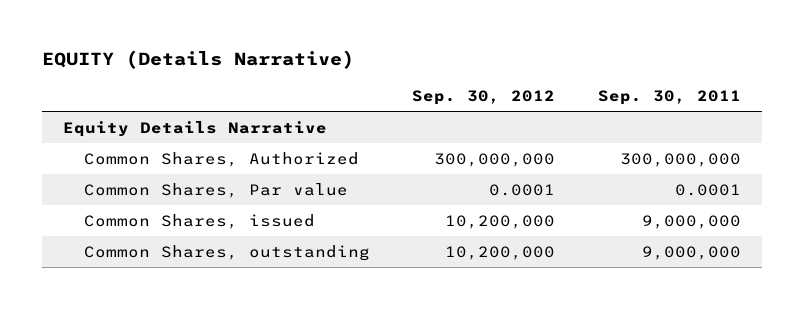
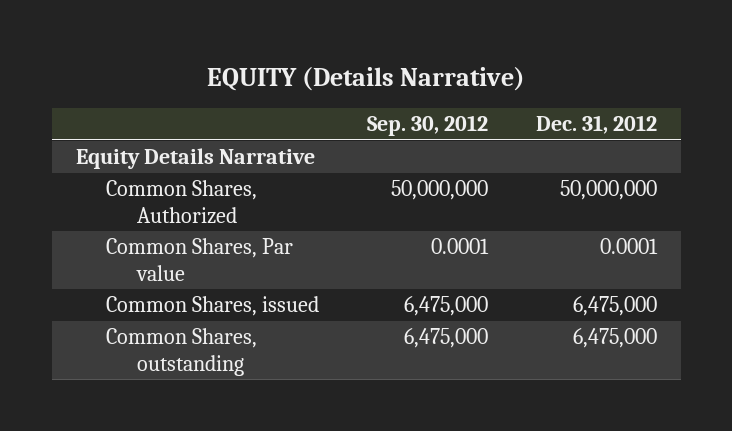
[597,90,741,106] Sep. 30, 2011 -> none
none -> [535,115,657,135] Dec. 31, 2012
[434,152,556,167] 300,000,000 -> [391,180,489,201] 50,000,000
[445,214,556,229] 10,200,000 -> [404,296,489,317] 6,475,000
[445,245,556,260] 10,200,000 -> [404,328,489,349] 6,475,000

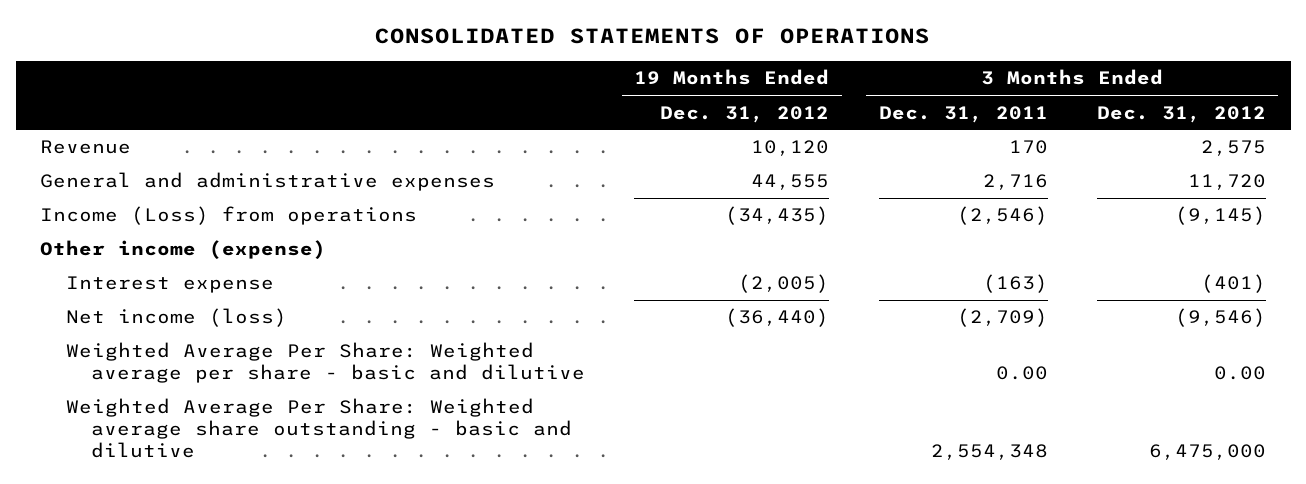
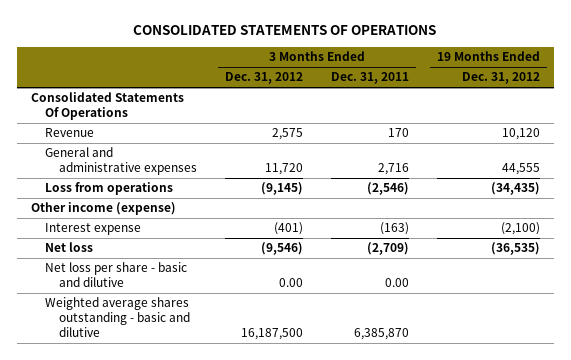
none -> [30,92,184,121] Consolidated Statements Of Operations
[40,206,418,226] Income (Loss) from operations -> [45,182,174,196] Loss from operations
[738,274,830,294] (2,005) -> [501,222,541,236] (2,100)
[65,308,287,328] Net income (loss) -> [45,242,94,253] Net loss
[725,308,830,328] (36,440) -> [491,242,541,256] (36,535)
[65,342,586,384] Weighted Average Per Share: Weighted average per share - basic and dilutive -> [45,262,188,288] Net loss per share - basic and dilutive
[65,398,573,458] Weighted Average Per Share: Weighted average share outstanding - basic and dilutive -> [45,297,191,338] Weighted average shares outstanding - basic and dilutive
[930,443,1048,460] 2,554,348 -> [354,328,410,341] 6,385,870
[1148,443,1266,460] 6,475,000 -> [241,328,304,341] 16,187,500

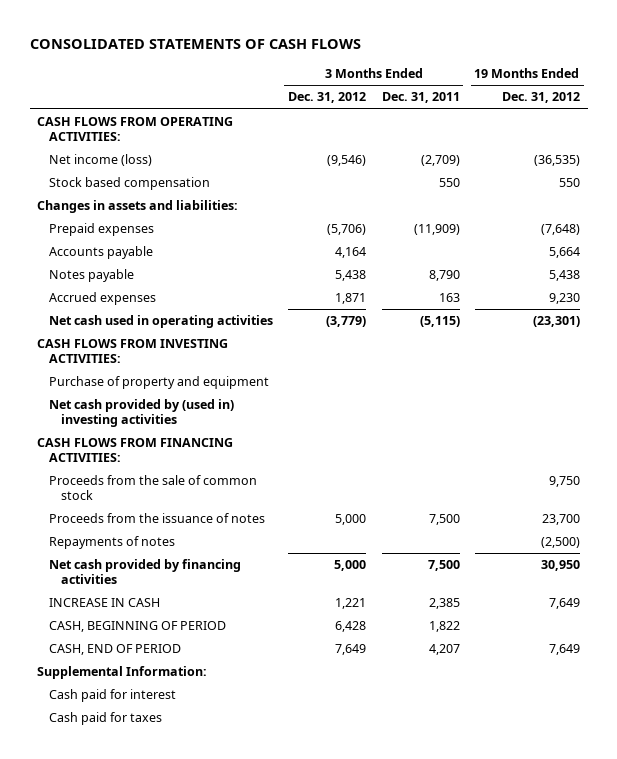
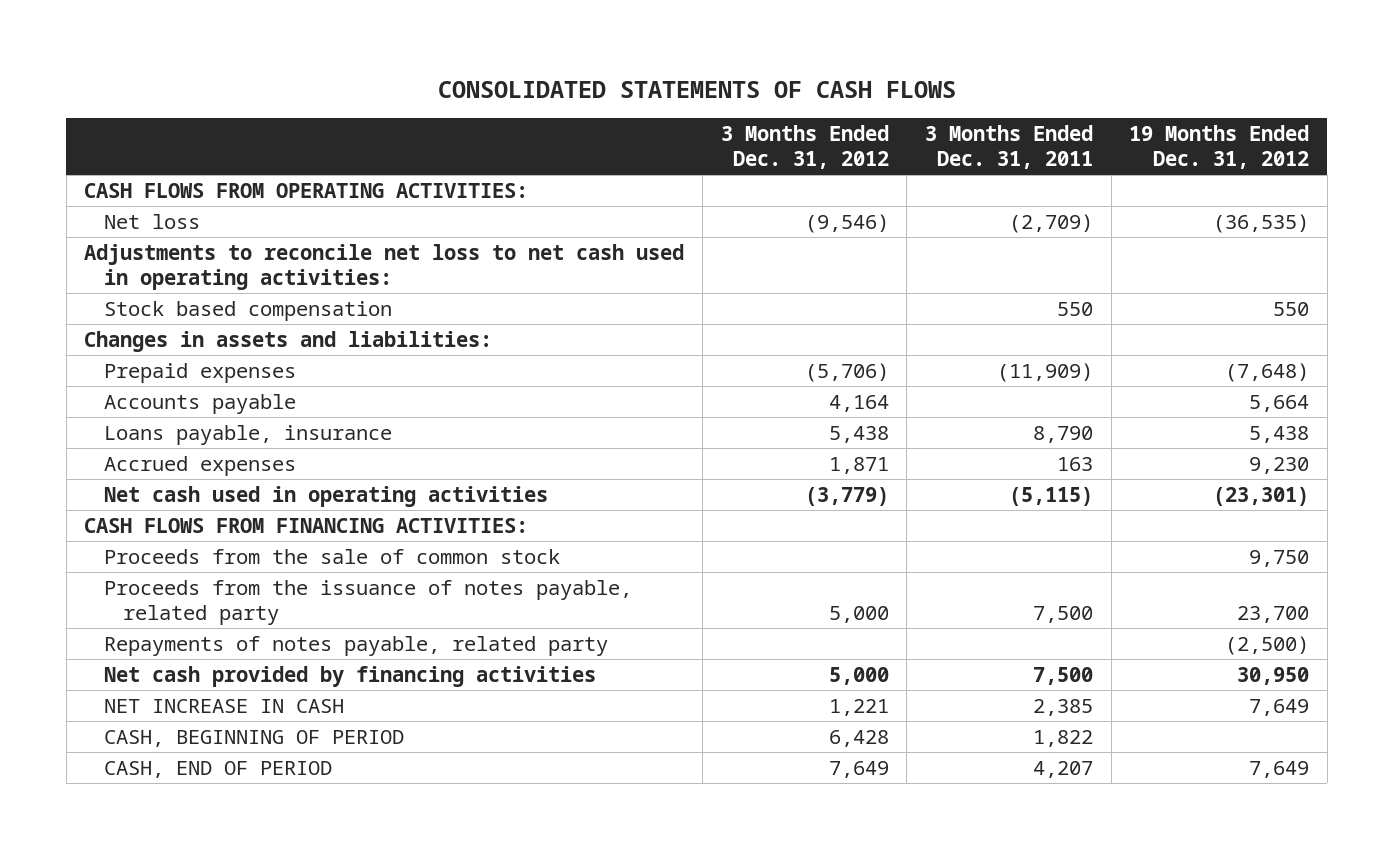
[49,154,153,167] Net income (loss) -> [103,213,200,229] Net loss
none -> [84,243,685,290] Adjustments to reconcile net loss to net cash used in operating activities:
[49,269,135,283] Notes payable -> [103,424,392,445] Loans payable, insurance
[37,339,229,363] CASH FLOWS FROM INVESTING ACTIVITIES: -> none
[49,376,270,390] Purchase of property and equipment -> none
[49,399,235,427] Net cash provided by (used in) investing activities -> none
[49,513,266,524] Proceeds from the issuance of notes -> [103,579,632,625] Proceeds from the issuance of notes payable, related party
[49,536,176,550] Repayments of notes -> [103,635,608,656] Repayments of notes payable, related party
[49,598,161,608] INCREASE IN CASH -> [103,698,344,713] NET INCREASE IN CASH
[37,666,208,680] Supplemental Information: -> none
[49,689,177,703] Cash paid for interest -> none
[49,712,163,726] Cash paid for taxes -> none

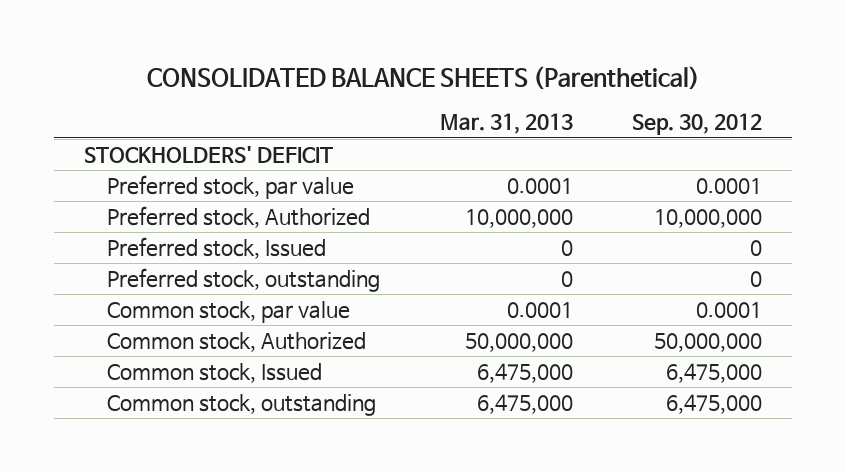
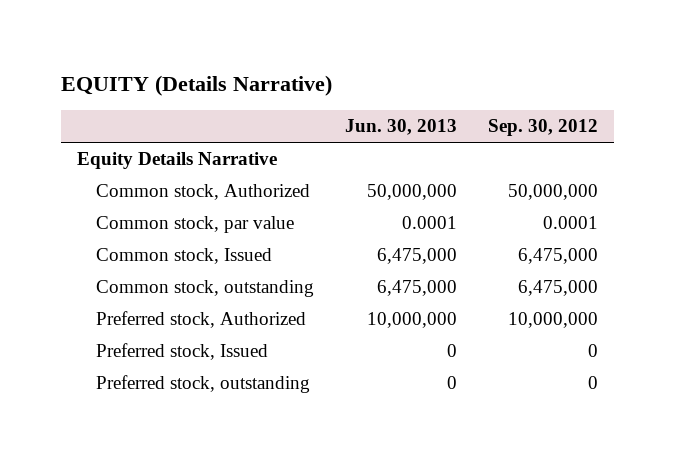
[146,65,700,90] CONSOLIDATED BALANCE SHEETS (Parenthetical) -> [61,75,333,97] EQUITY (Details Narrative)
[439,113,573,135] Mar. 31, 2013 -> none
none -> [345,119,458,136] Jun. 30, 2013
[83,146,333,164] STOCKHOLDERS' DEFICIT -> none
[107,175,355,200] Preferred stock, par value -> none
none -> [77,152,278,170] Equity Details Narrative
[107,301,351,324] Common stock, par value -> [95,216,294,234] Common stock, par value
[107,206,371,229] Preferred stock, Authorized -> [95,311,306,329] Preferred stock, Authorized
[107,237,327,260] Preferred stock, Issued -> [95,343,268,361] Preferred stock, Issued
[107,268,381,293] Preferred stock, outstanding -> [95,375,310,394] Preferred stock, outstanding

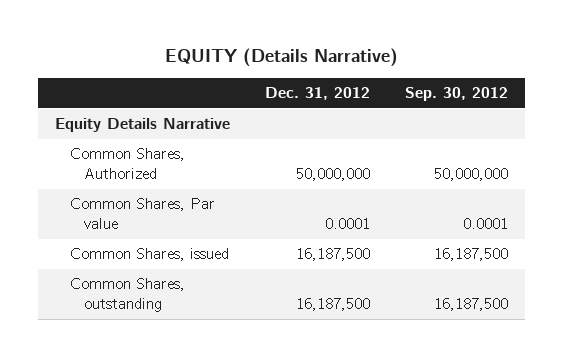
[345,119,458,136] Jun. 30, 2013 -> none
none -> [265,86,371,100] Dec. 31, 2012
[95,311,306,329] Preferred stock, Authorized -> none
[95,343,268,361] Preferred stock, Issued -> none
[95,375,310,394] Preferred stock, outstanding -> none
[95,184,310,201] Common stock, Authorized -> [69,148,185,179] Common Shares, Authorized
[95,216,294,234] Common stock, par value -> [69,198,215,229] Common Shares, Par value
[95,248,272,265] Common stock, Issued -> [69,248,229,262] Common Shares, issued
[518,248,599,265] 6,475,000 -> [433,248,508,262] 16,187,500
[95,280,314,298] Common stock, outstanding -> [69,278,185,312] Common Shares, outstanding
[518,280,599,297] 6,475,000 -> [433,297,508,311] 16,187,500

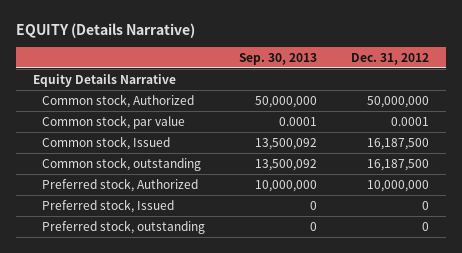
[404,86,508,101] Sep. 30, 2012 -> none
none -> [239,52,318,65] Sep. 30, 2013
[69,148,185,179] Common Shares, Authorized -> [42,93,195,108] Common stock, Authorized
[69,198,215,229] Common Shares, Par value -> [42,114,186,129] Common stock, par value
[69,248,229,262] Common Shares, issued -> [42,135,171,150] Common stock, Issued
[69,278,185,312] Common Shares, outstanding -> [42,156,202,171] Common stock, outstanding
none -> [42,177,199,192] Preferred stock, Authorized
none -> [42,198,175,213] Preferred stock, Issued
none -> [42,219,206,234] Preferred stock, outstanding

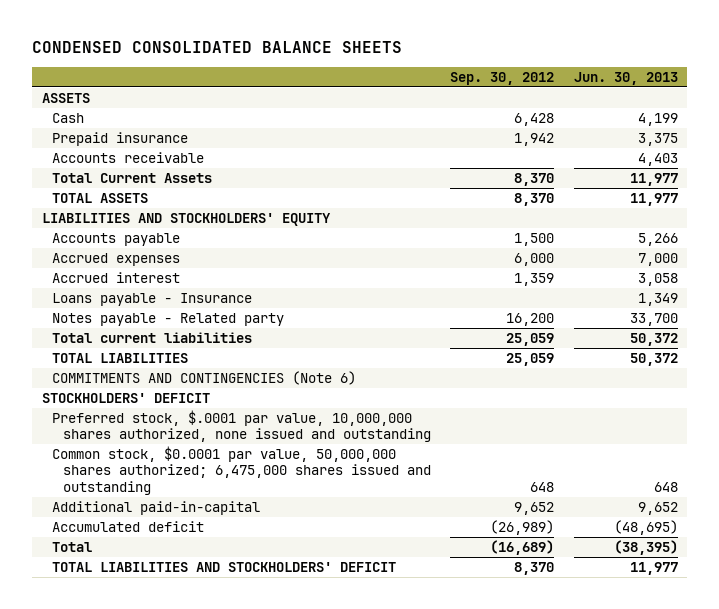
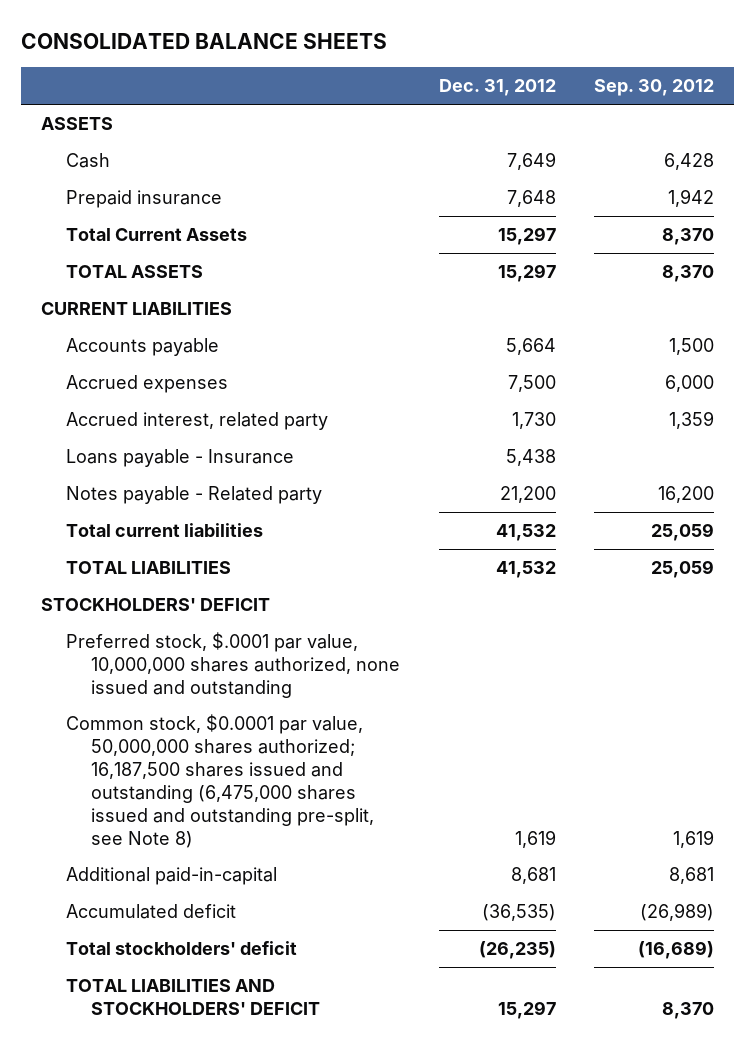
[31,41,402,54] CONDENSED CONSOLIDATED BALANCE SHEETS -> [21,33,388,50] CONSOLIDATED BALANCE SHEETS
[573,71,678,85] Jun. 30, 2013 -> none
none -> [438,79,556,97] Dec. 31, 2012
[52,151,205,163] Accounts receivable -> none
[41,212,331,226] LIABILITIES AND STOCKHOLDERS' EQUITY -> none
none -> [40,301,232,315] CURRENT LIABILITIES
[52,271,181,283] Accrued interest -> [65,411,328,430] Accrued interest, related party
[52,370,357,385] COMMITMENTS AND CONTINGENCIES (Note 6) -> none
[52,445,432,495] Common stock, $0.0001 par value, 50,000,000 shares authorized; 6,475,000 shares issued and outstanding -> [65,713,375,848] Common stock, $0.0001 par value, 50,000,000 shares authorized; 16,187,500 shares issued and outstanding (6,475,000 shares issued and outstanding pre-split, see Note 8)
[530,481,555,492] 648 -> [673,829,715,848] 1,619
[514,501,555,515] 9,652 -> [669,866,715,884] 8,681
[52,541,93,552] Total -> [65,940,297,955] Total stockholders' deficit

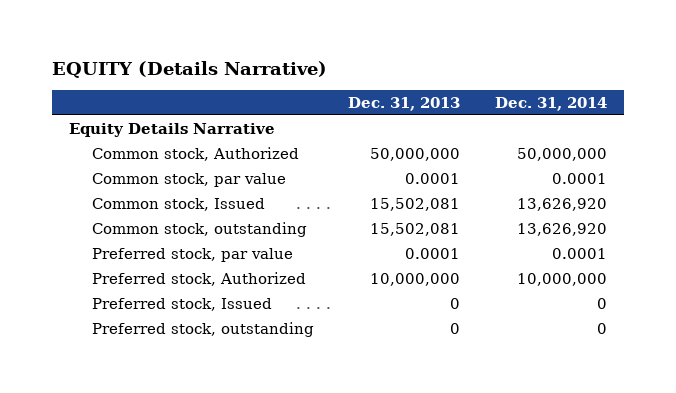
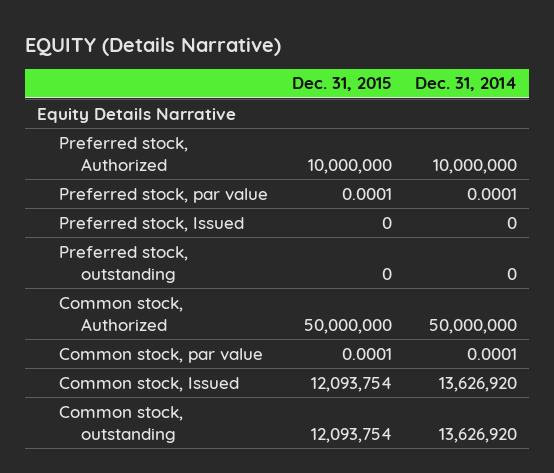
[348,97,461,112] Dec. 31, 2013 -> none
none -> [291,77,392,92] Dec. 31, 2015
[92,271,307,286] Preferred stock, Authorized -> [59,136,189,171] Preferred stock, Authorized
[92,247,294,262] Preferred stock, par value -> [59,187,269,203] Preferred stock, par value
[92,297,273,311] Preferred stock, Issued -> [59,216,245,232] Preferred stock, Issued
[92,321,315,337] Preferred stock, outstanding -> [59,245,189,283] Preferred stock, outstanding

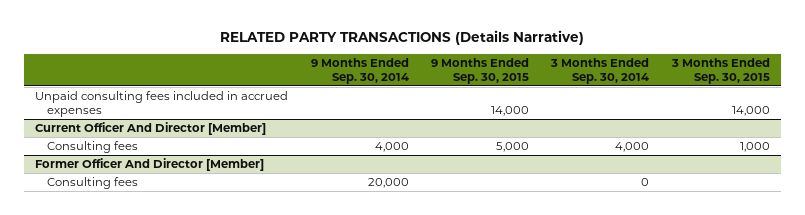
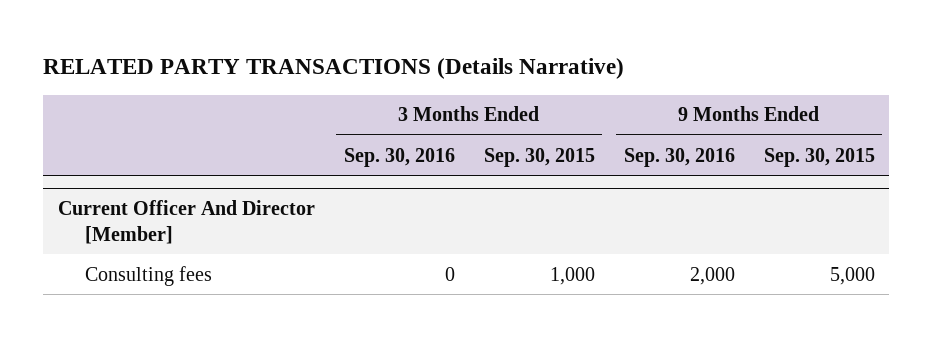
[310,57,409,84] 9 Months Ended Sep. 30, 2014 -> none
[550,57,650,84] 3 Months Ended Sep. 30, 2014 -> none
none -> [343,147,455,167] Sep. 30, 2016
none -> [623,147,735,167] Sep. 30, 2016
[35,91,289,118] Unpaid consulting fees included in accrued expenses -> none
[35,158,265,172] Former Officer And Director [Member] -> none
[46,177,138,190] Consulting fees -> none

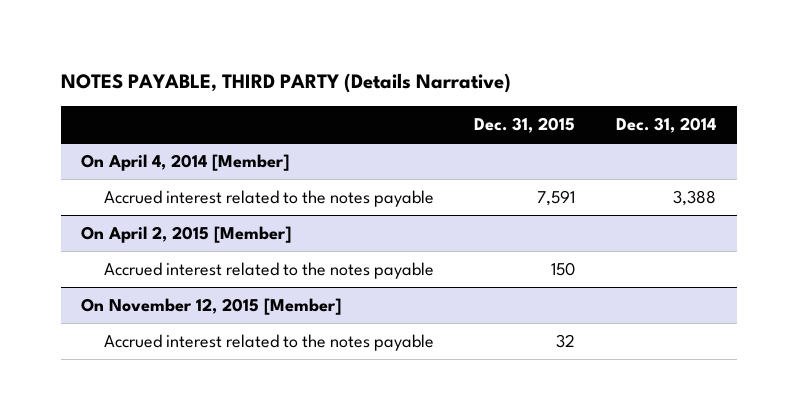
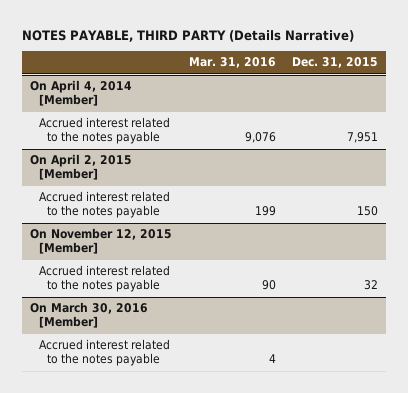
[616,117,717,134] Dec. 31, 2014 -> none
none -> [188,57,276,69] Mar. 31, 2016
[537,189,576,206] 7,591 -> [347,132,379,144] 7,951
none -> [30,302,149,329] On March 30, 2016 [Member]
none -> [38,339,170,367] Accrued interest related to the notes payable

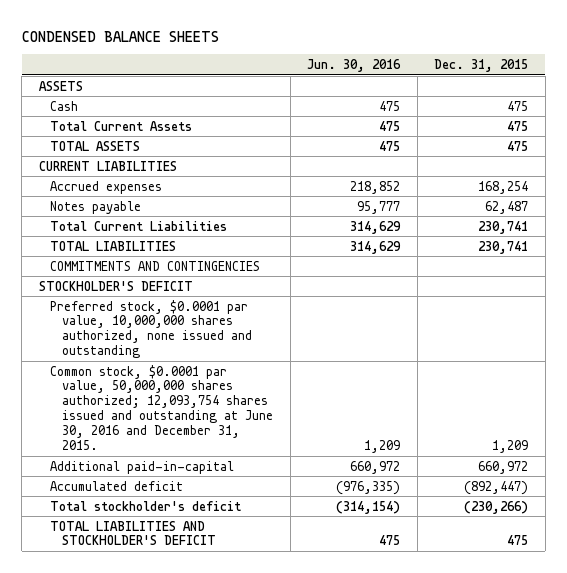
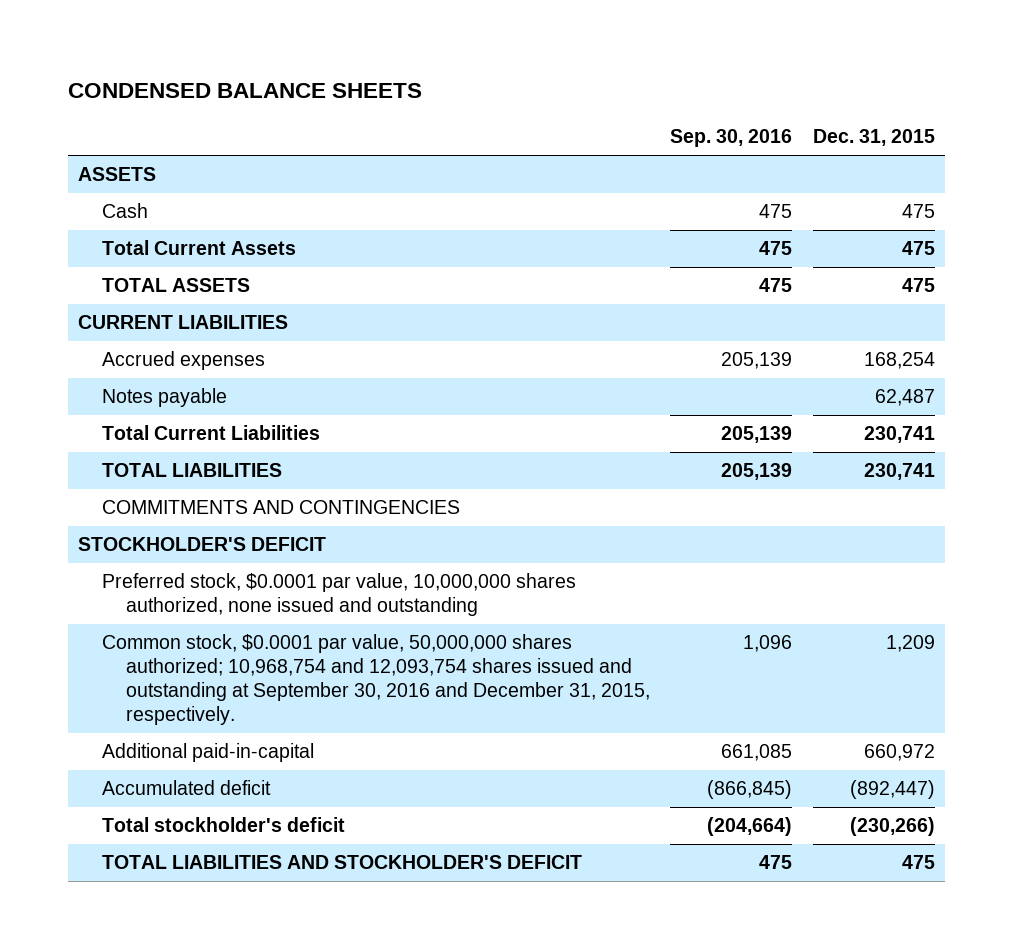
[307,59,402,73] Jun. 30, 2016 -> none
none -> [670,129,793,148] Sep. 30, 2016
[50,364,273,450] Common stock, $0.0001 par value, 50,000,000 shares authorized; 12,093,754 shares issued and outstanding at June 30, 2016 and December 31, 2015. -> [102,634,650,725] Common stock, $0.0001 par value, 50,000,000 shares authorized; 10,968,754 and 12,093,754 shares issued and outstanding at September 30, 2016 and December 31, 2015, respectively.

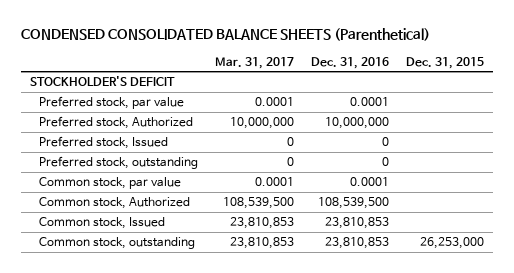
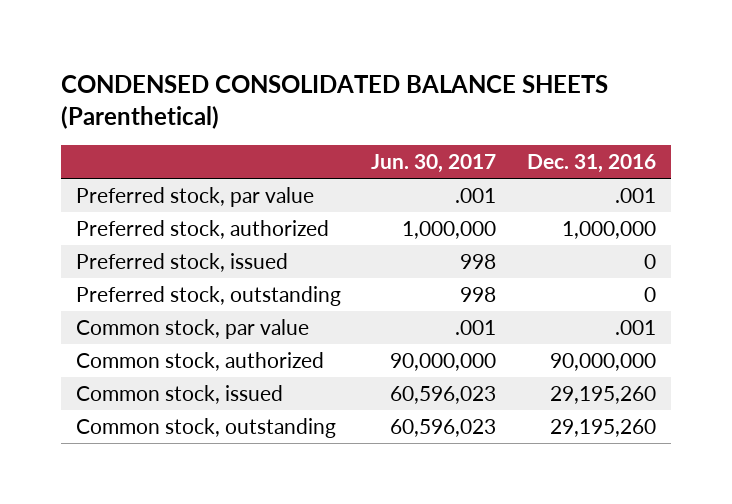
[214,56,294,69] Mar. 31, 2017 -> none
[406,56,485,69] Dec. 31, 2015 -> none
none -> [371,154,497,174] Jun. 30, 2017
[29,76,175,88] STOCKHOLDER'S DEFICIT -> none
[350,97,390,107] 0.0001 -> [614,187,656,203] .001
[38,116,193,130] Preferred stock, Authorized -> [75,219,329,239] Preferred stock, authorized
[325,117,390,130] 10,000,000 -> [561,220,656,239] 1,000,000
[38,136,168,150] Preferred stock, Issued -> [75,252,288,272] Preferred stock, issued
[350,177,390,187] 0.0001 -> [614,319,656,335] .001
[38,197,190,210] Common stock, Authorized -> [75,351,324,371] Common stock, authorized
[318,197,390,210] 108,539,500 -> [549,352,656,371] 90,000,000
[38,217,165,230] Common stock, Issued -> [75,384,283,404] Common stock, issued
[325,217,390,230] 23,810,853 -> [549,385,656,404] 29,195,260
[325,237,390,250] 23,810,853 -> [549,418,656,437] 29,195,260

